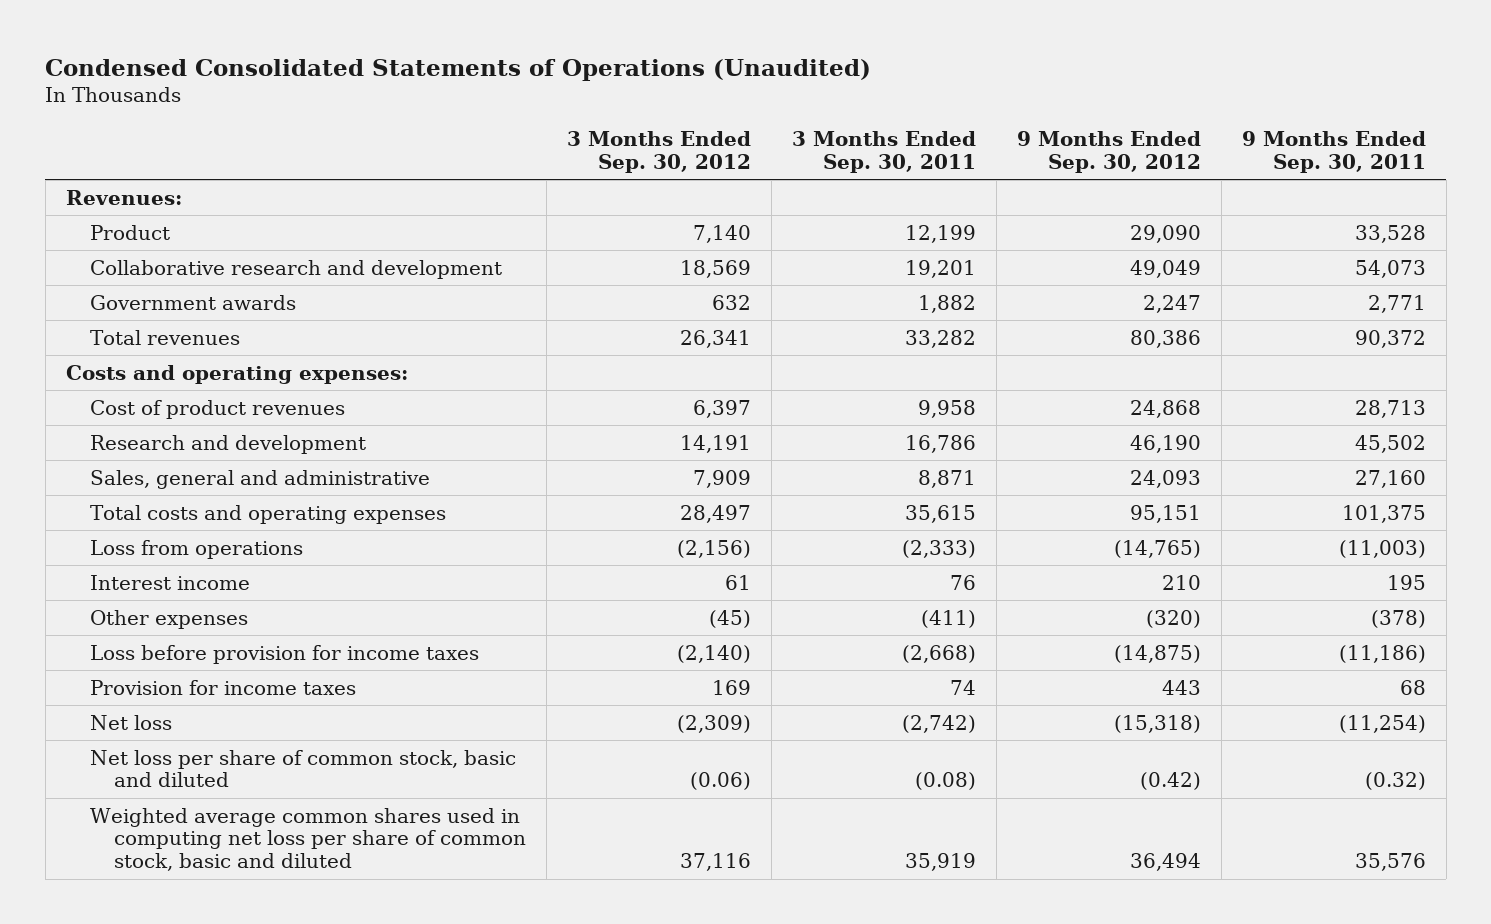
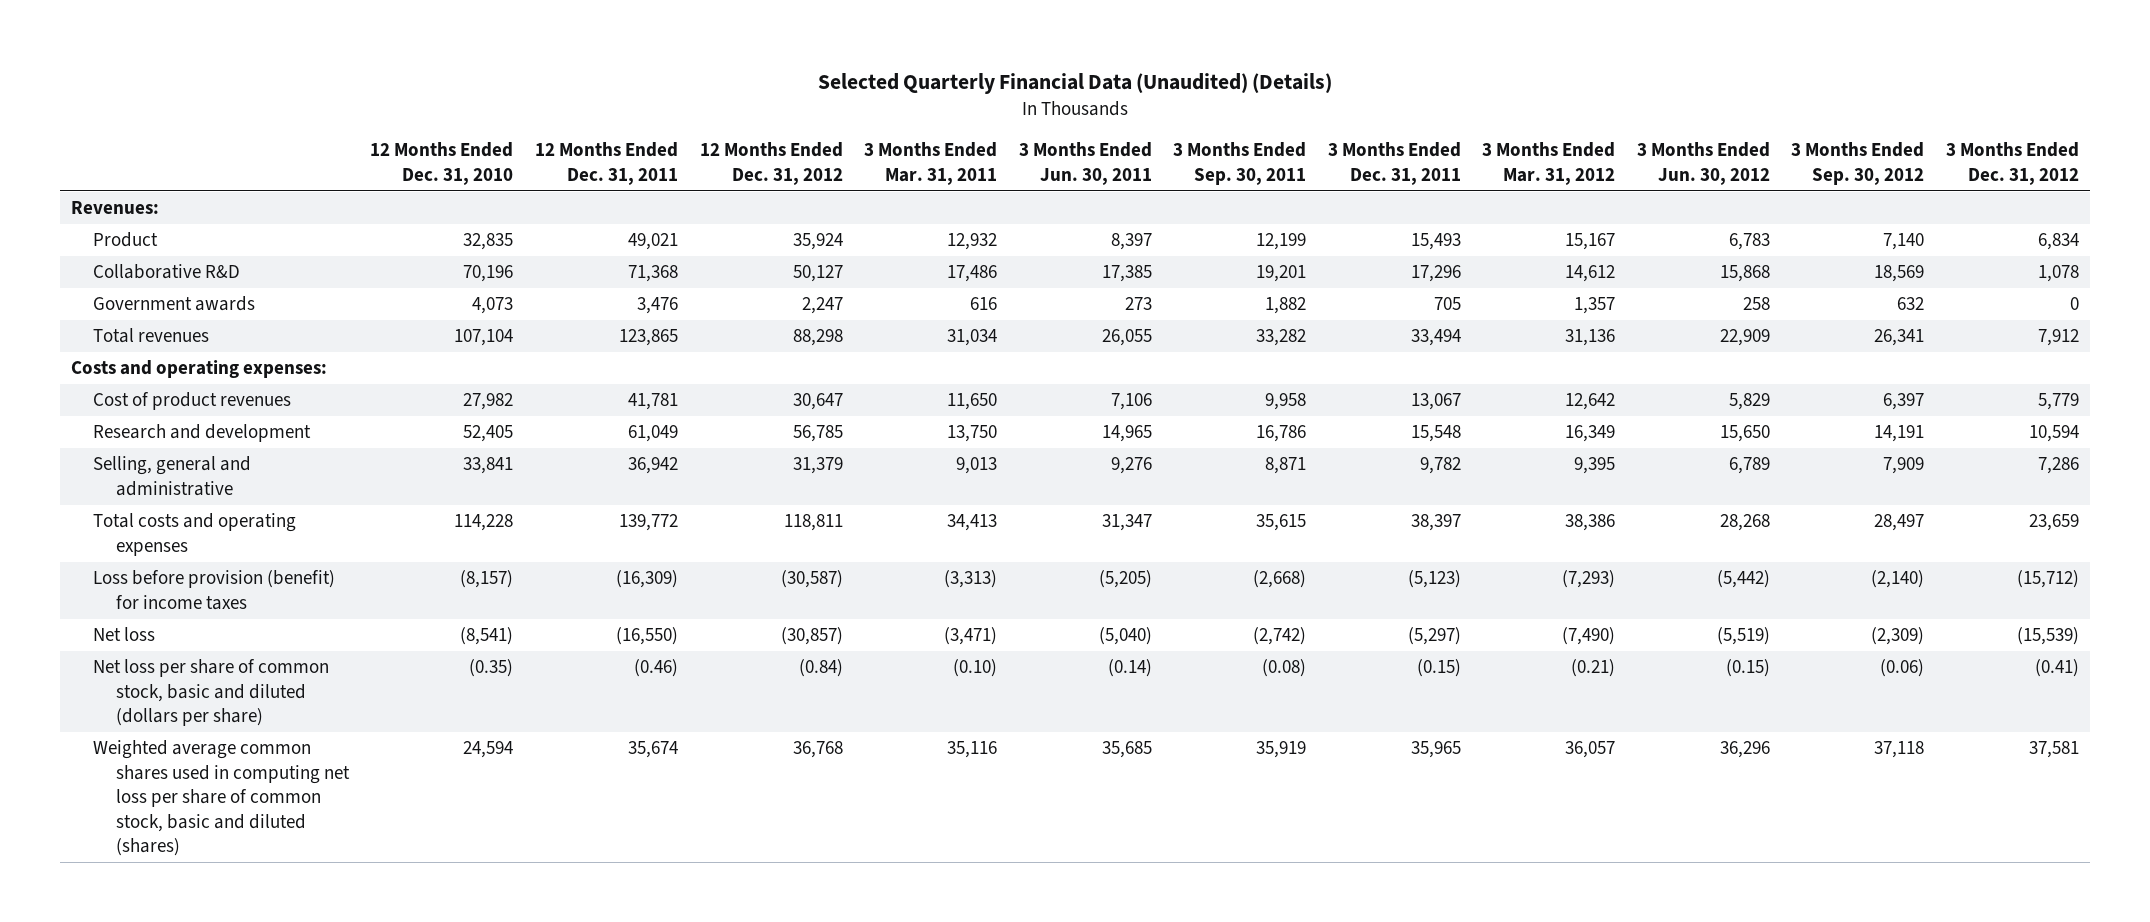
[45,58,872,81] Condensed Consolidated Statements of Operations (Unaudited) -> [817,73,1332,95] Selected Quarterly Financial Data (Unaudited) (Details)
[1016,130,1201,173] 9 Months Ended Sep. 30, 2012 -> none
[1241,130,1426,173] 9 Months Ended Sep. 30, 2011 -> none
none -> [370,142,514,185] 12 Months Ended Dec. 31, 2010
none -> [535,142,679,185] 12 Months Ended Dec. 31, 2011
none -> [699,142,843,185] 12 Months Ended Dec. 31, 2012
none -> [864,142,998,185] 3 Months Ended Mar. 31, 2011
none -> [1018,142,1152,185] 3 Months Ended Jun. 30, 2011
none -> [1327,142,1461,185] 3 Months Ended Dec. 31, 2011
none -> [1482,142,1616,185] 3 Months Ended Mar. 31, 2012
none -> [1636,142,1770,185] 3 Months Ended Jun. 30, 2012
none -> [1946,142,2080,185] 3 Months Ended Dec. 31, 2012
[89,259,502,279] Collaborative research and development -> [93,264,241,280] Collaborative R&D
[89,469,430,489] Sales, general and administrative -> [93,456,252,496] Selling, general and administrative
[89,539,303,559] Loss from operations -> none
[89,574,250,590] Interest income -> none
[89,609,248,629] Other expenses -> none
[89,679,356,695] Provision for income taxes -> none
[89,644,479,664] Loss before provision for income taxes -> [93,570,336,610] Loss before provision (benefit) for income taxes
[89,749,516,788] Net loss per share of common stock, basic and diluted -> [93,659,330,727] Net loss per share of common stock, basic and diluted (dollars per share)
[89,807,526,872] Weighted average common shares used in computing net loss per share of common stock, basic and diluted -> [93,740,350,856] Weighted average common shares used in computing net loss per share of common stock, basic and diluted (shares)
[679,853,751,872] 37,116 -> [1874,741,1925,759] 37,118

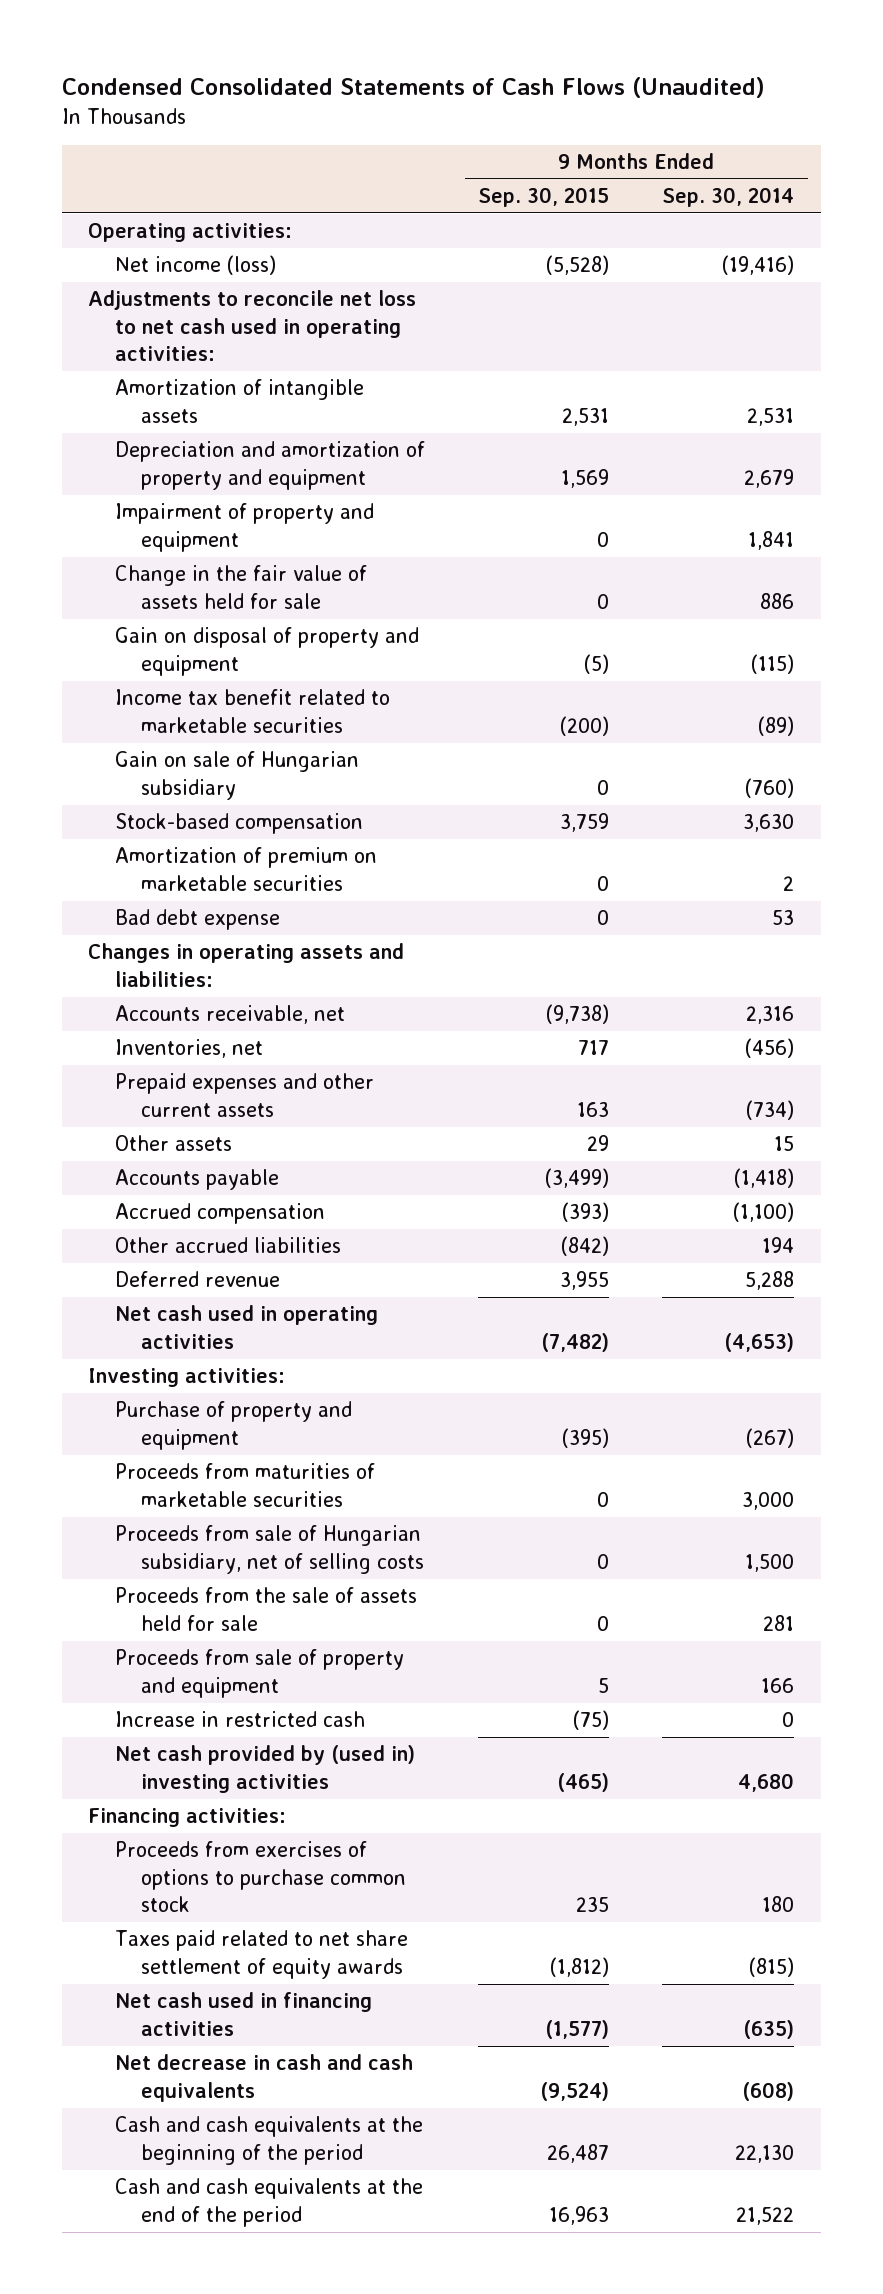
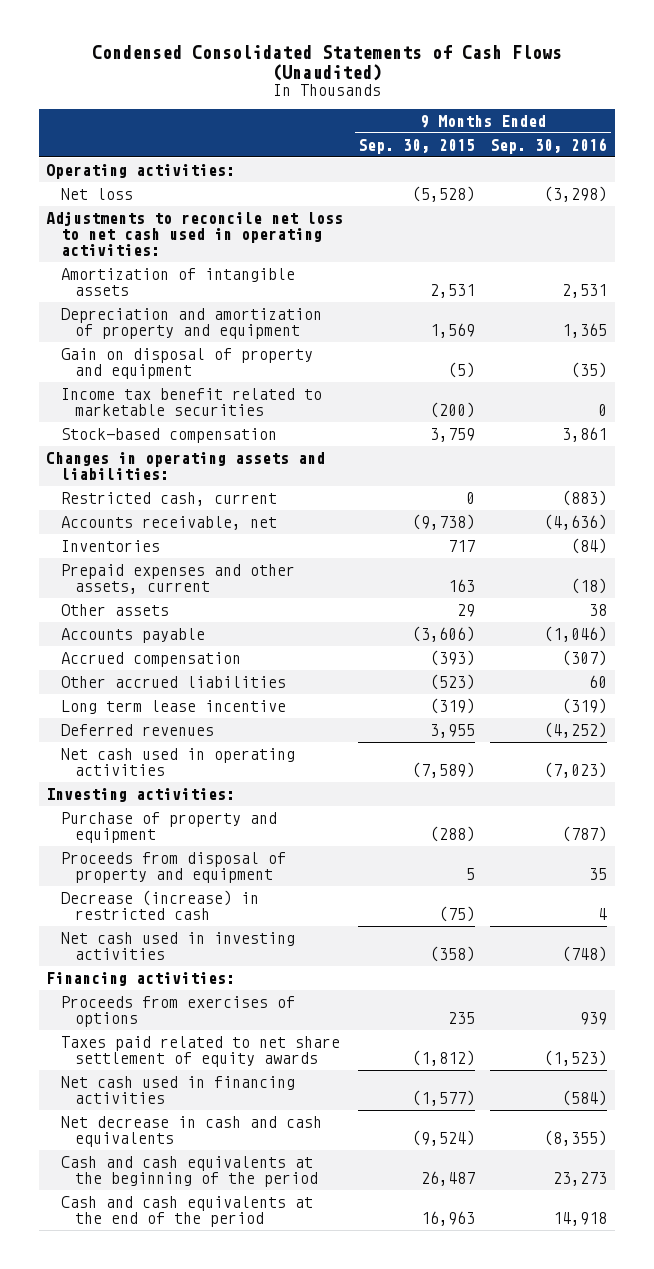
[662,187,795,208] Sep. 30, 2014 -> none
none -> [490,137,608,154] Sep. 30, 2016
[114,255,276,276] Net income (loss) -> [60,187,133,200] Net loss
[114,503,374,552] Impairment of property and equipment -> none
[114,565,367,609] Change in the fair value of assets held for sale -> none
[114,751,359,800] Gain on sale of Hungarian subsidiary -> none
[114,847,377,891] Amortization of premium on marketable securities -> none
[114,909,280,931] Bad debt expense -> none
none -> [60,491,277,506] Restricted cash, current
[114,1039,263,1059] Inventories, net -> [60,539,160,552] Inventories
[114,1073,374,1117] Prepaid expenses and other current assets -> [60,563,295,594] Prepaid expenses and other assets, current
[545,1168,610,1189] (3,499) -> [412,625,476,642] (3,606)
[561,1236,610,1257] (842) -> [430,673,476,690] (523)
none -> [60,699,286,714] Long term lease incentive
[114,1271,280,1288] Deferred revenue -> [60,723,214,736] Deferred revenues
[541,1332,610,1352] (7,482) -> [412,761,476,778] (7,589)
[114,1463,375,1507] Proceeds from maturities of marketable securities -> none
[114,1525,425,1574] Proceeds from sale of Hungarian subsidiary, net of selling costs -> none
[114,1587,417,1631] Proceeds from the sale of assets held for sale -> none
[562,1427,610,1448] (395) -> [430,825,476,842] (288)
[114,1649,404,1698] Proceeds from sale of property and equipment -> [60,851,286,883] Proceeds from disposal of property and equipment
[114,1711,365,1728] Increase in restricted cash -> [60,889,259,920] Decrease (increase) in restricted cash
[114,1745,415,1793] Net cash provided by (used in) investing activities -> [60,931,295,960] Net cash used in investing activities
[557,1772,610,1792] (465) -> [430,945,476,962] (358)
[114,1841,407,1913] Proceeds from exercises of options to purchase common stock -> [60,995,295,1027] Proceeds from exercises of options

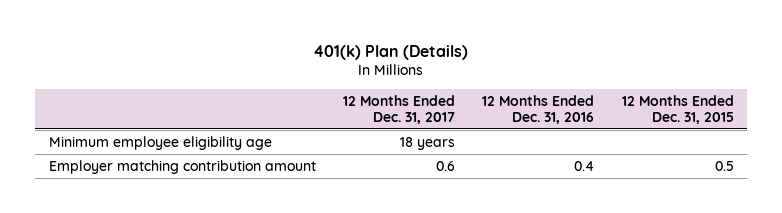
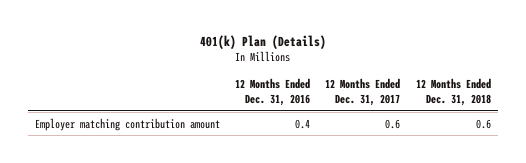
[621,94,734,124] 12 Months Ended Dec. 31, 2015 -> none
none -> [415,78,491,107] 12 Months Ended Dec. 31, 2018
[48,135,272,150] Minimum employee eligibility age -> none

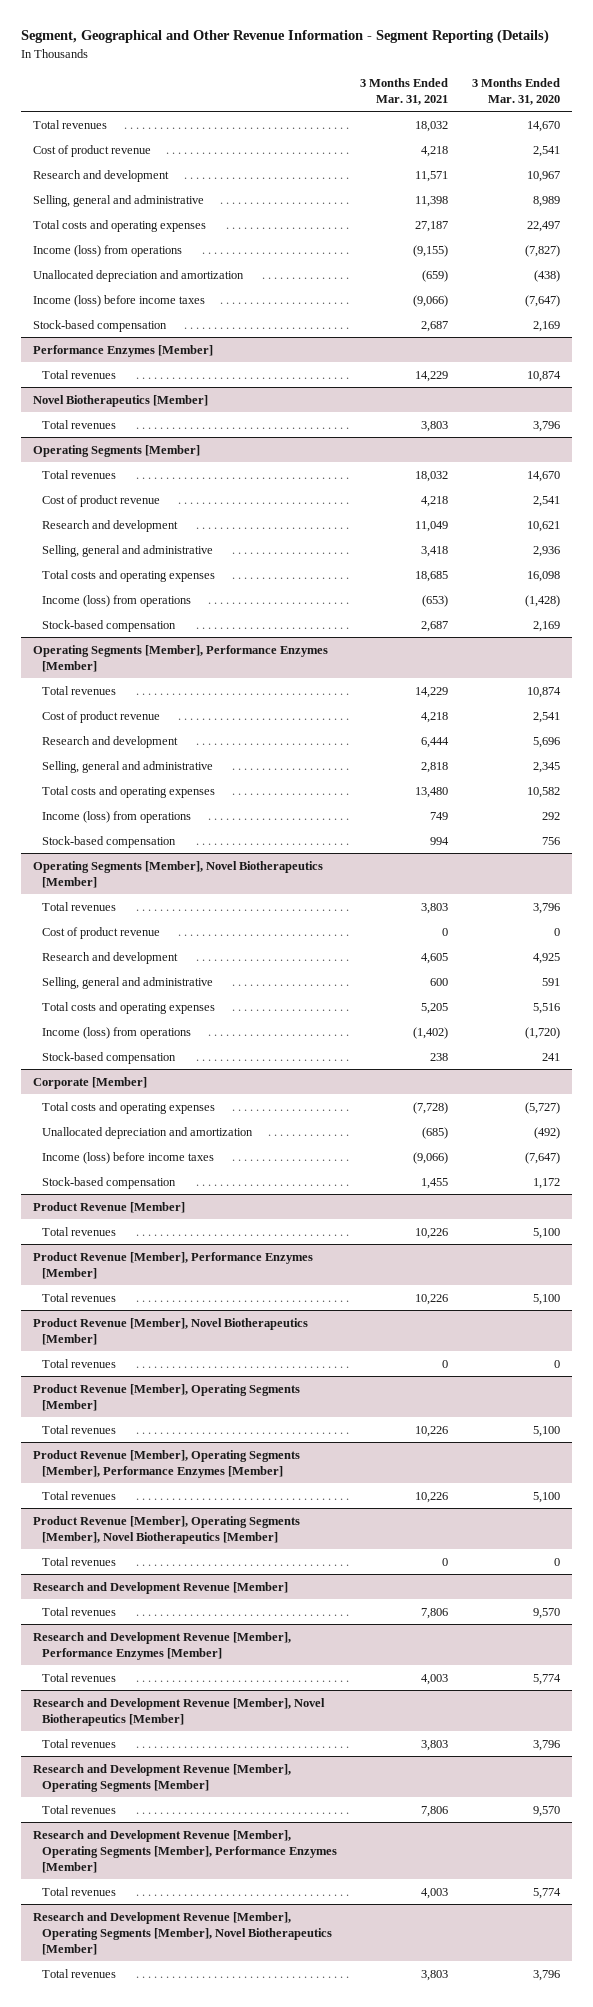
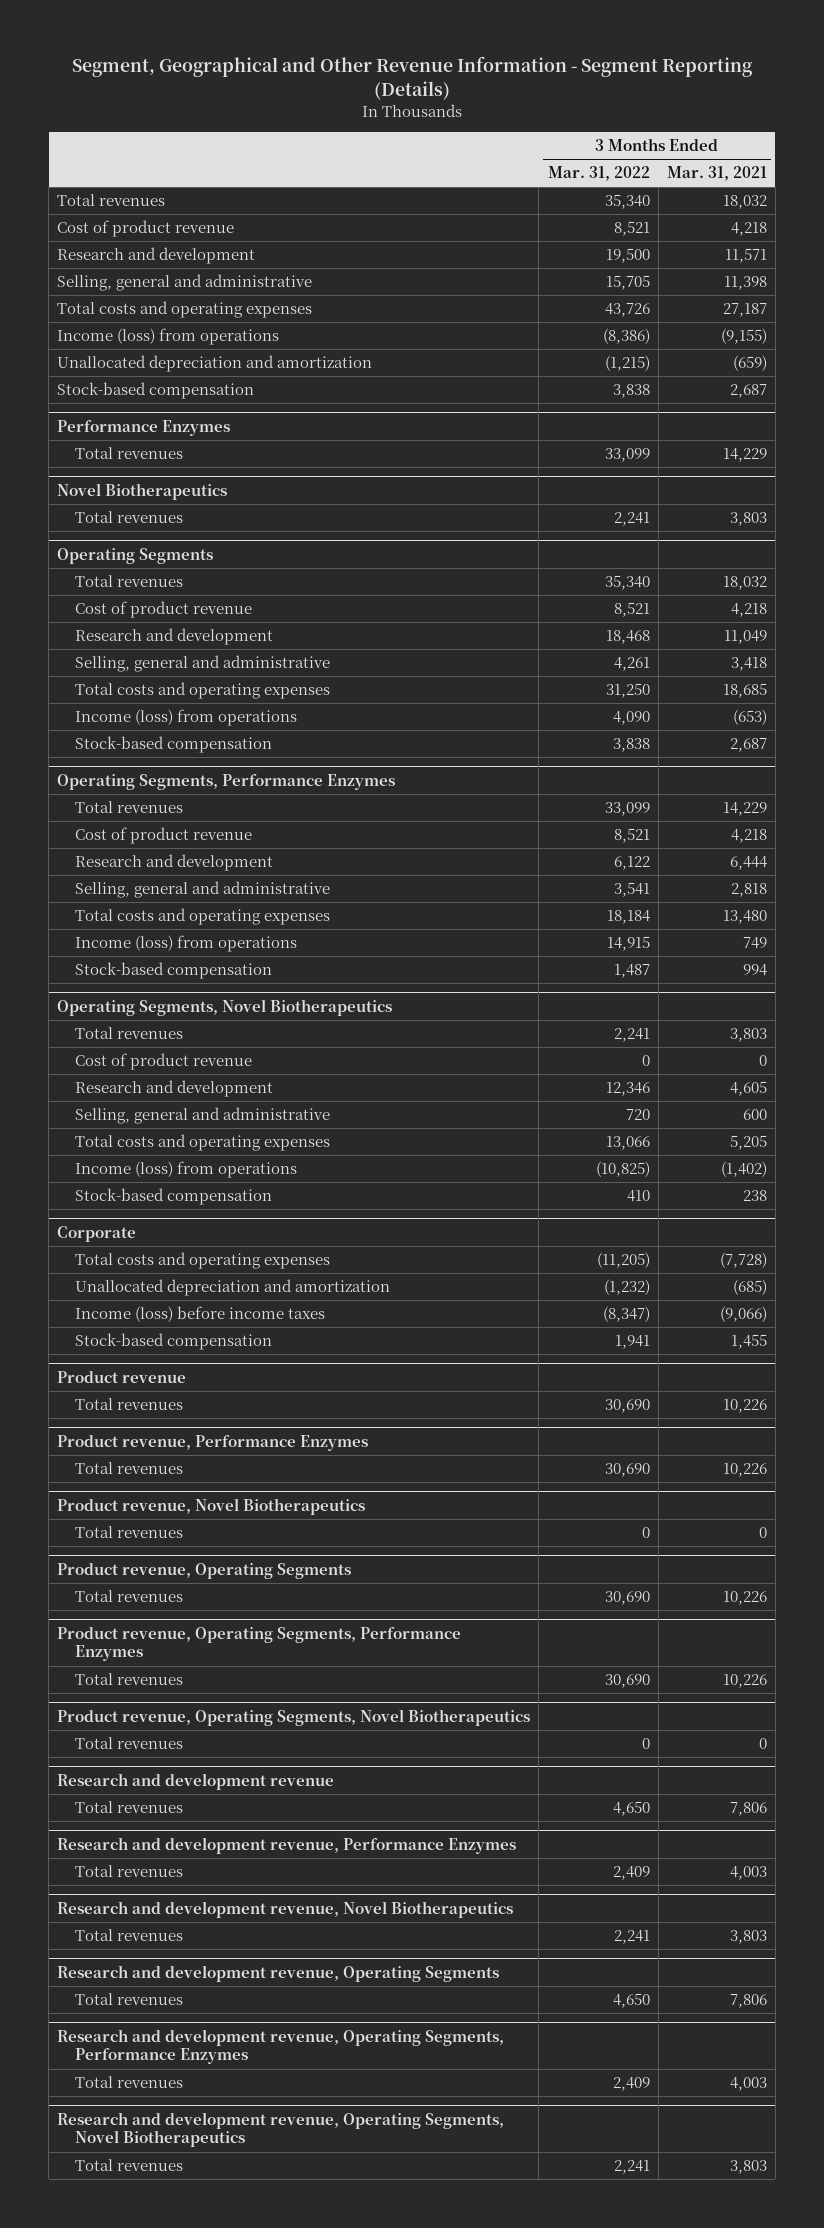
[472,77,561,105] 3 Months Ended Mar. 31, 2020 -> none
none -> [547,166,650,182] Mar. 31, 2022
[32,294,205,307] Income (loss) before income taxes -> none
[32,344,213,357] Performance Enzymes [Member] -> [57,419,231,436] Performance Enzymes
[32,394,208,407] Novel Biotherapeutics [Member] -> [57,482,228,500] Novel Biotherapeutics
[32,444,200,457] Operating Segments [Member] -> [57,547,214,564] Operating Segments
[32,644,328,672] Operating Segments [Member], Performance Enzymes [Member] -> [57,773,396,790] Operating Segments, Performance Enzymes
[32,860,323,888] Operating Segments [Member], Novel Biotherapeutics [Member] -> [57,998,393,1016] Operating Segments, Novel Biotherapeutics
[32,1076,147,1089] Corporate [Member] -> [57,1225,137,1242] Corporate
[32,1201,185,1213] Product Revenue [Member] -> [57,1370,187,1383] Product revenue
[32,1251,313,1279] Product Revenue [Member], Performance Enzymes [Member] -> [57,1434,369,1451] Product revenue, Performance Enzymes
[32,1317,308,1345] Product Revenue [Member], Novel Biotherapeutics [Member] -> [57,1497,366,1515] Product revenue, Novel Biotherapeutics
[32,1383,300,1411] Product Revenue [Member], Operating Segments [Member] -> [57,1562,352,1579] Product revenue, Operating Segments
[32,1449,300,1478] Product Revenue [Member], Operating Segments [Member], Performance Enzymes [Member] -> [57,1626,462,1662] Product revenue, Operating Segments, Performance Enzymes
[32,1515,300,1544] Product Revenue [Member], Operating Segments [Member], Novel Biotherapeutics [Member] -> [57,1708,531,1726] Product revenue, Operating Segments, Novel Biotherapeutics
[32,1581,288,1594] Research and Development Revenue [Member] -> [57,1772,335,1790] Research and development revenue
[32,1631,291,1660] Research and Development Revenue [Member], Performance Enzymes [Member] -> [57,1836,517,1854] Research and development revenue, Performance Enzymes
[32,1697,325,1726] Research and Development Revenue [Member], Novel Biotherapeutics [Member] -> [57,1900,514,1918] Research and development revenue, Novel Biotherapeutics
[32,1763,291,1792] Research and Development Revenue [Member], Operating Segments [Member] -> [57,1964,500,1982] Research and development revenue, Operating Segments
[32,1829,337,1873] Research and Development Revenue [Member], Operating Segments [Member], Performance Enzymes [Member] -> [57,2028,505,2065] Research and development revenue, Operating Segments, Performance Enzymes
[32,1911,332,1955] Research and Development Revenue [Member], Operating Segments [Member], Novel Biotherapeutics [Member] -> [57,2111,505,2148] Research and development revenue, Operating Segments, Novel Biotherapeutics

